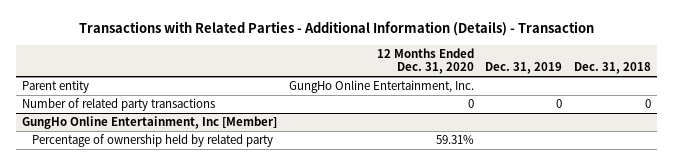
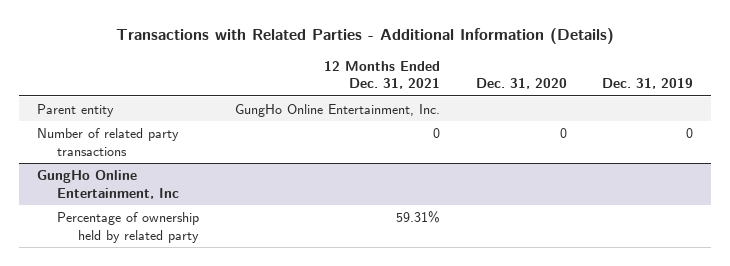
[78,21,594,37] Transactions with Related Parties - Additional Information (Details) - Transaction -> [116,28,615,45] Transactions with Related Parties - Additional Information (Details)
[376,47,474,75] 12 Months Ended Dec. 31, 2020 -> none
[574,62,652,75] Dec. 31, 2018 -> none
none -> [323,60,440,90] 12 Months Ended Dec. 31, 2021
none -> [475,78,567,90] Dec. 31, 2020
[21,116,277,130] GungHo Online Entertainment, Inc [Member] -> [36,169,180,199] GungHo Online Entertainment, Inc

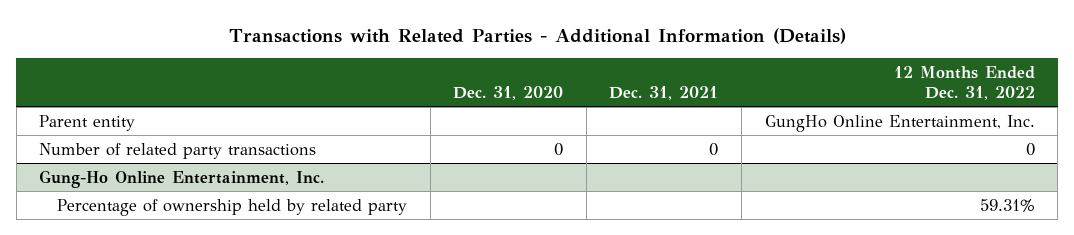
[323,60,440,90] 12 Months Ended Dec. 31, 2021 -> none
[602,78,694,90] Dec. 31, 2019 -> none
none -> [609,85,719,100] Dec. 31, 2021
none -> [893,66,1035,100] 12 Months Ended Dec. 31, 2022
[36,169,180,199] GungHo Online Entertainment, Inc -> [39,169,325,188] Gung-Ho Online Entertainment, Inc.

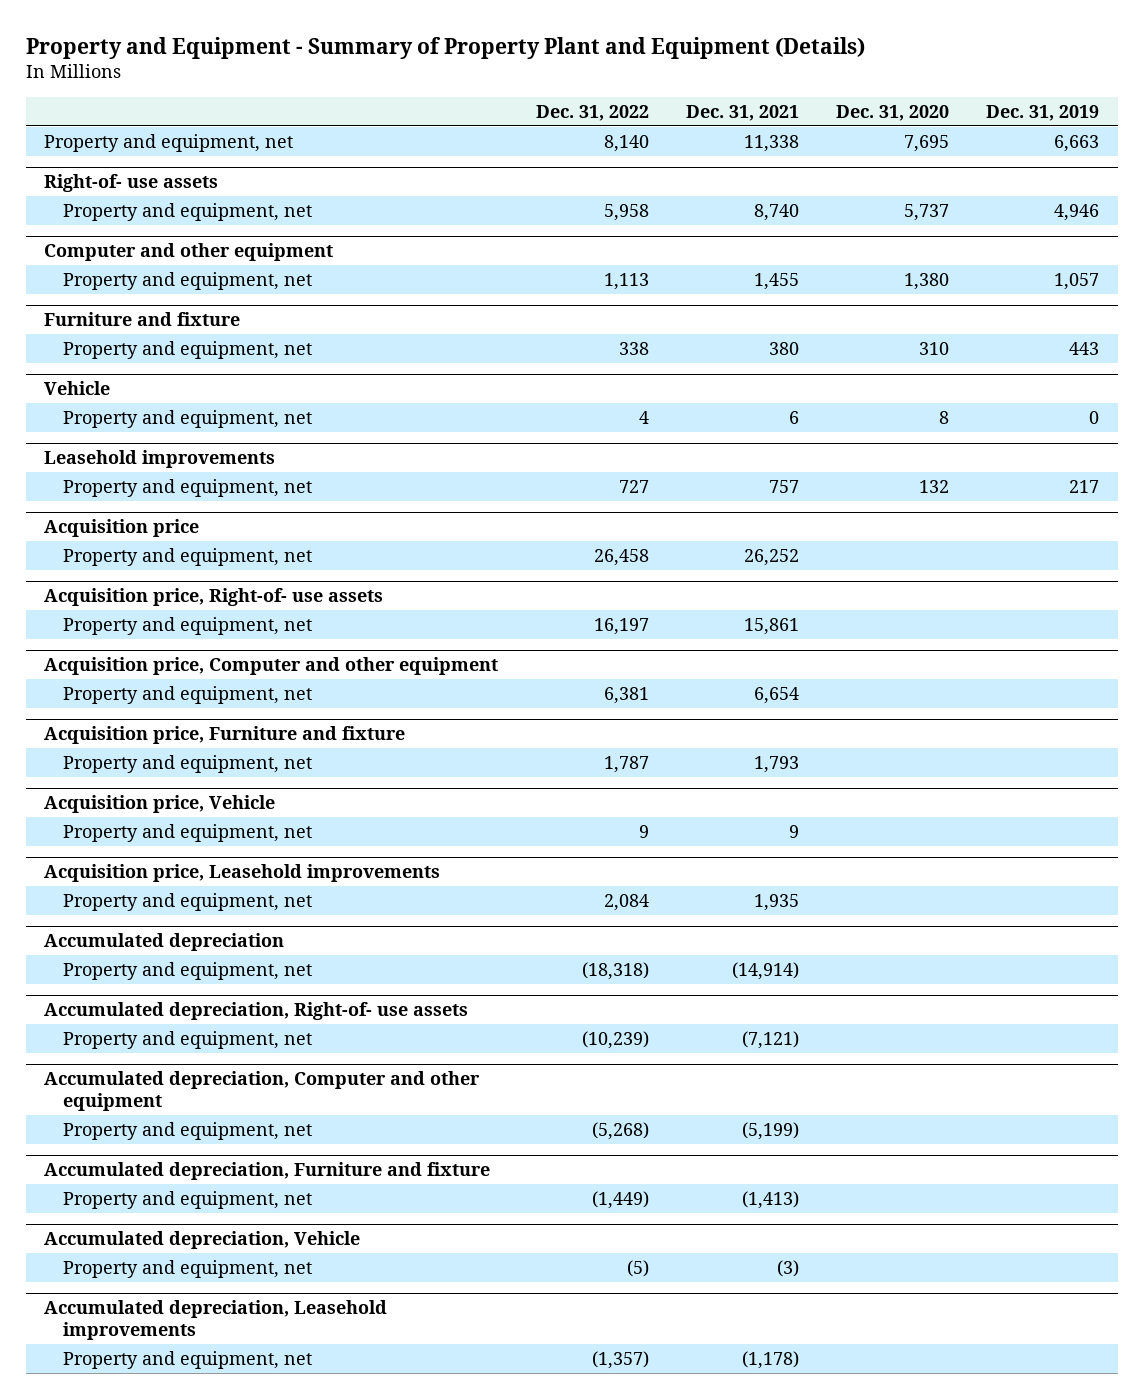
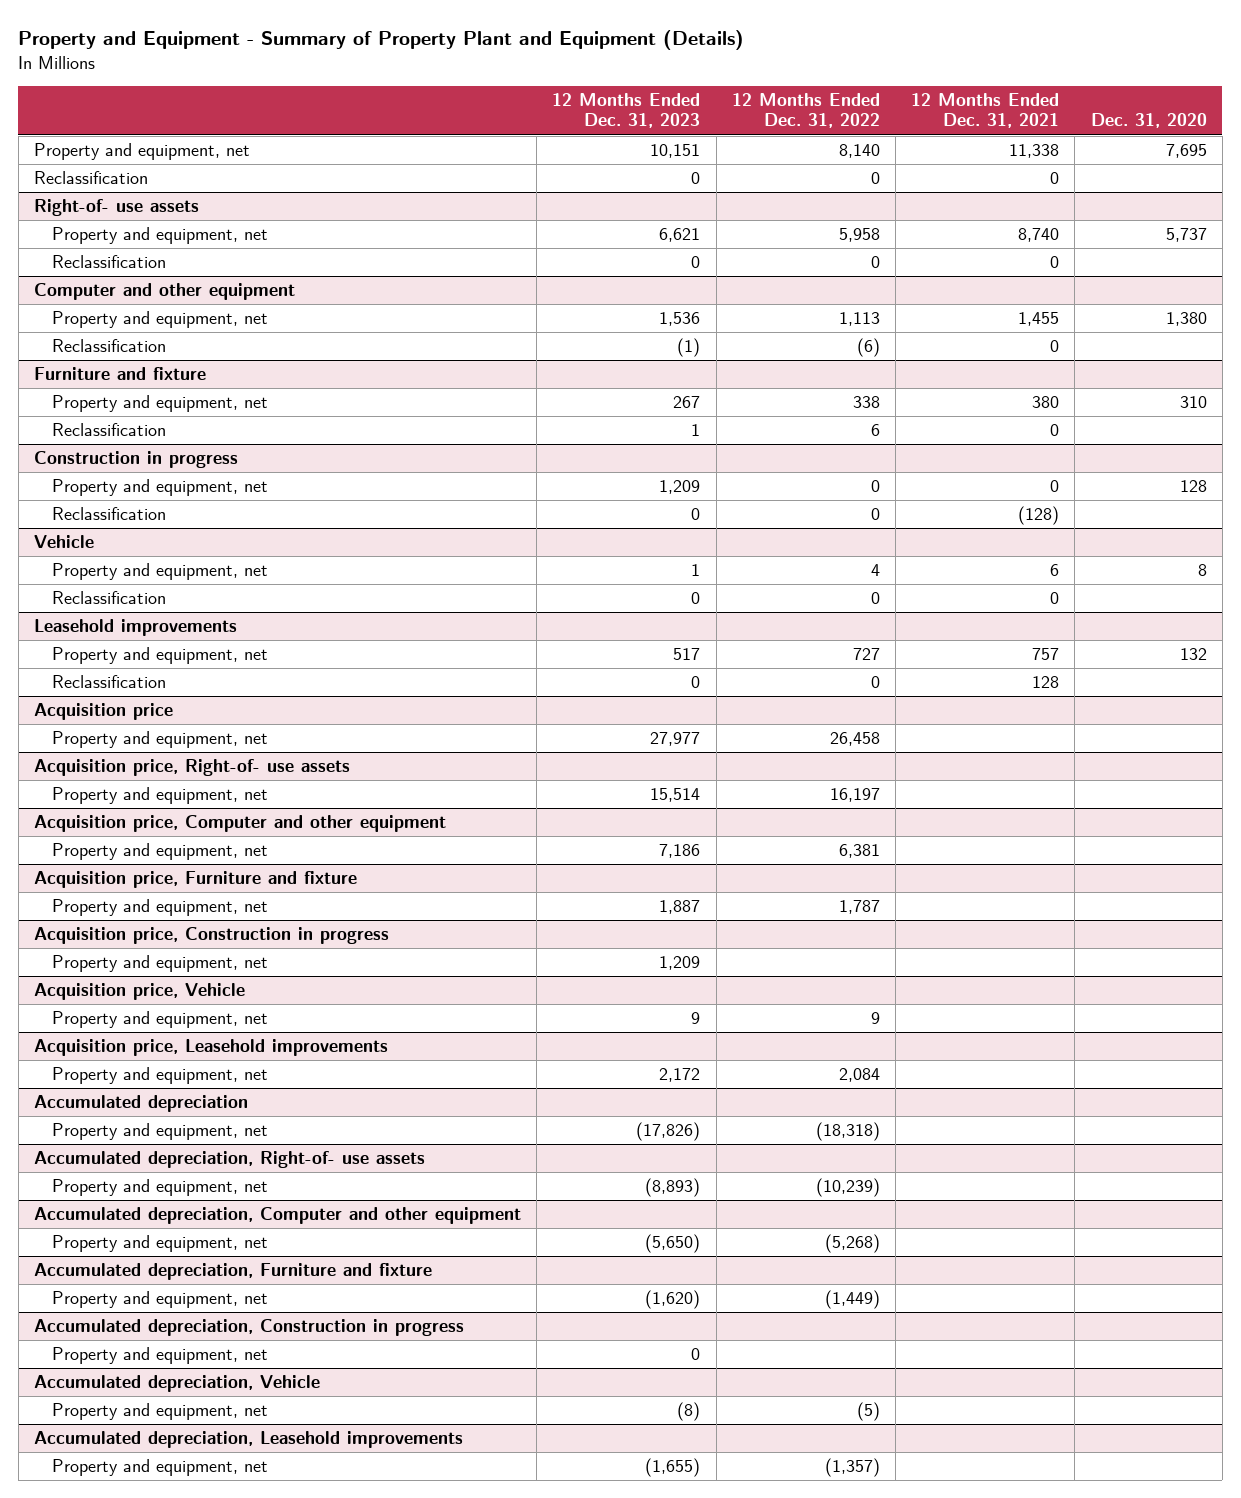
[535,104,649,121] Dec. 31, 2022 -> none
[685,104,799,121] Dec. 31, 2021 -> none
[986,104,1100,121] Dec. 31, 2019 -> none
none -> [552,93,701,129] 12 Months Ended Dec. 31, 2023
none -> [731,93,880,129] 12 Months Ended Dec. 31, 2022
none -> [911,93,1060,129] 12 Months Ended Dec. 31, 2021
none -> [34,171,149,185] Reclassification
none -> [52,255,167,269] Reclassification
none -> [52,339,167,353] Reclassification
none -> [52,423,167,437] Reclassification
none -> [34,451,239,469] Construction in progress
none -> [52,479,269,497] Property and equipment, net
none -> [52,507,167,521] Reclassification
none -> [52,591,167,605] Reclassification
none -> [52,675,167,689] Reclassification
none -> [34,927,390,945] Acquisition price, Construction in progress
none -> [52,955,269,973] Property and equipment, net
none -> [34,1319,465,1337] Accumulated depreciation, Construction in progress
none -> [52,1347,269,1365] Property and equipment, net

